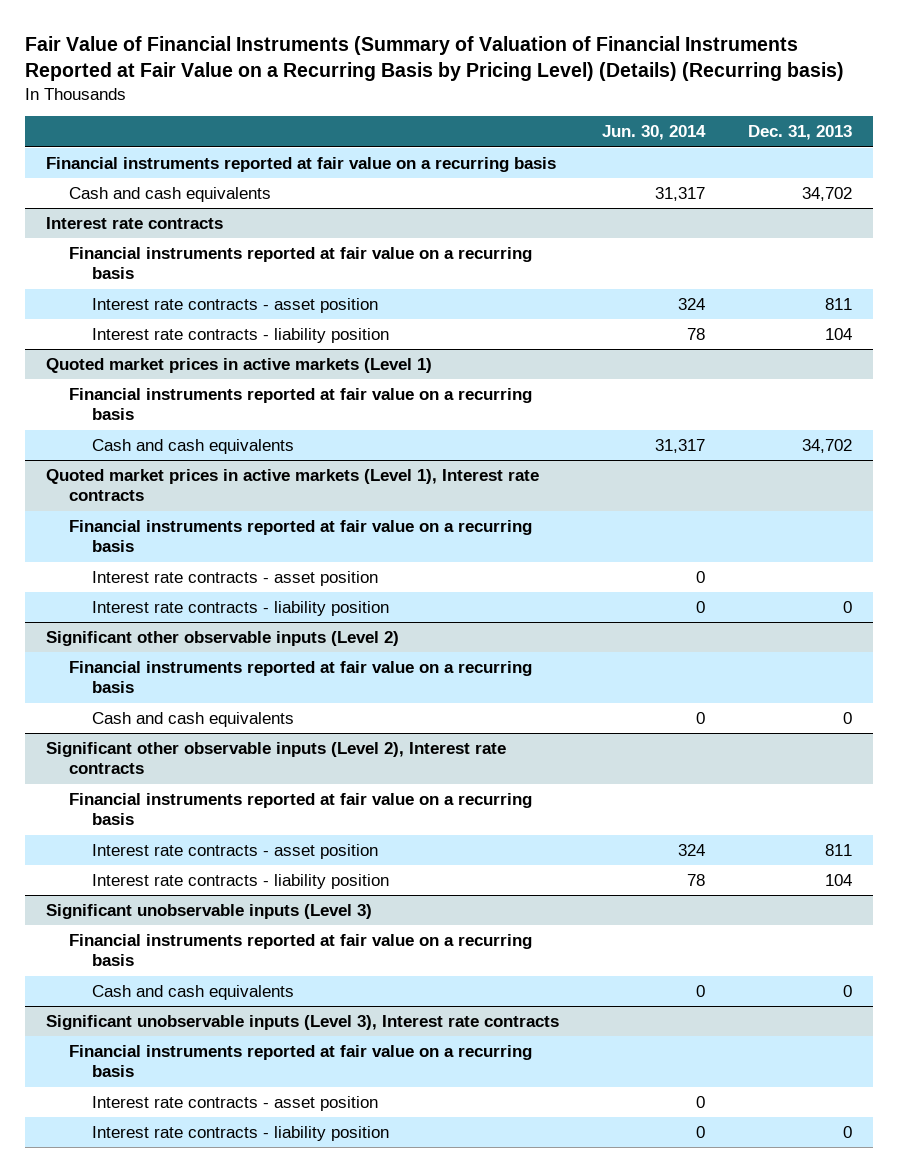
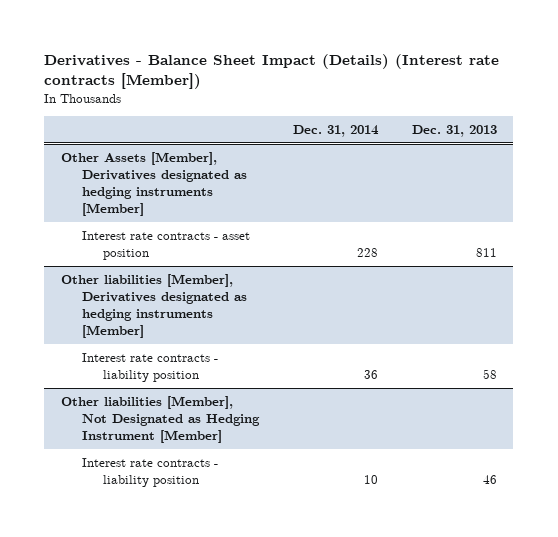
[25,36,845,82] Fair Value of Financial Instruments (Summary of Valuation of Financial Instruments Reported at Fair Value on a Recurring Basis by Pricing Level) (Details) (Recurring basis) -> [44,53,500,90] Derivatives - Balance Sheet Impact (Details) (Interest rate contracts [Member])
[602,125,707,141] Jun. 30, 2014 -> none
none -> [292,124,379,137] Dec. 31, 2014
[46,156,557,172] Financial instruments reported at fair value on a recurring basis -> none
[69,186,272,202] Cash and cash equivalents -> none
[46,216,224,229] Interest rate contracts -> none
[69,246,533,280] Financial instruments reported at fair value on a recurring basis -> none
[92,297,379,313] Interest rate contracts - asset position -> none
[92,327,390,343] Interest rate contracts - liability position -> none
[46,357,433,373] Quoted market prices in active markets (Level 1) -> none
[69,387,533,421] Financial instruments reported at fair value on a recurring basis -> none
[92,438,295,454] Cash and cash equivalents -> none
[46,468,540,502] Quoted market prices in active markets (Level 1), Interest rate contracts -> none
[69,519,533,553] Financial instruments reported at fair value on a recurring basis -> none
[92,570,379,586] Interest rate contracts - asset position -> none
[92,600,390,616] Interest rate contracts - liability position -> none
[46,630,400,646] Significant other observable inputs (Level 2) -> none
[69,660,533,694] Financial instruments reported at fair value on a recurring basis -> none
[92,711,295,727] Cash and cash equivalents -> none
[46,741,507,775] Significant other observable inputs (Level 2), Interest rate contracts -> none
[69,792,533,826] Financial instruments reported at fair value on a recurring basis -> none
none -> [61,151,247,216] Other Assets [Member], Derivatives designated as hedging instruments [Member]
[46,903,373,919] Significant unobservable inputs (Level 3) -> none
[69,933,533,967] Financial instruments reported at fair value on a recurring basis -> none
[92,984,295,1000] Cash and cash equivalents -> none
[46,1014,560,1030] Significant unobservable inputs (Level 3), Interest rate contracts -> none
[69,1044,533,1078] Financial instruments reported at fair value on a recurring basis -> none
[92,1095,379,1111] Interest rate contracts - asset position -> none
none -> [61,273,247,338] Other liabilities [Member], Derivatives designated as hedging instruments [Member]
[824,873,852,886] 104 -> [482,368,497,379] 58
none -> [61,395,260,443] Other liabilities [Member], Not Designated as Hedging Instrument [Member]
[842,1125,852,1138] 0 -> [482,474,497,484] 46

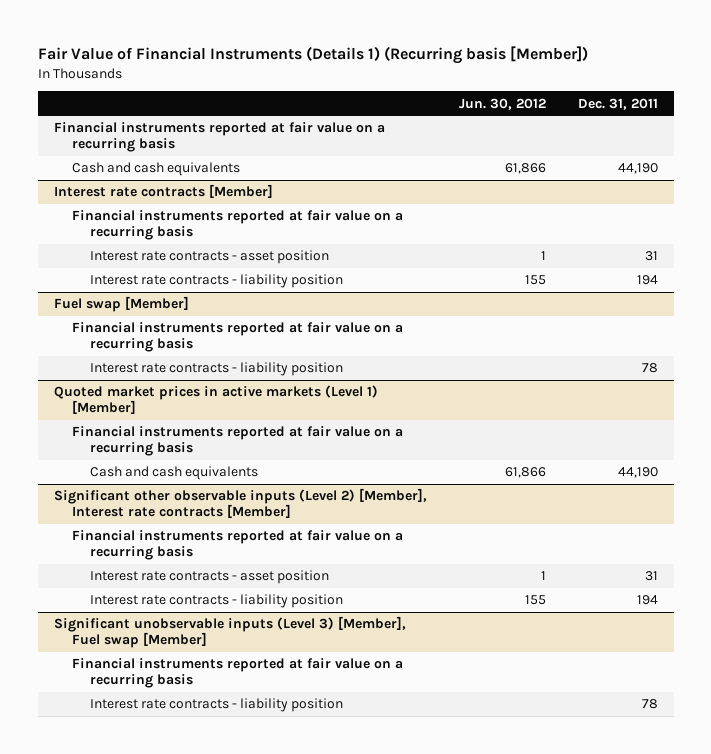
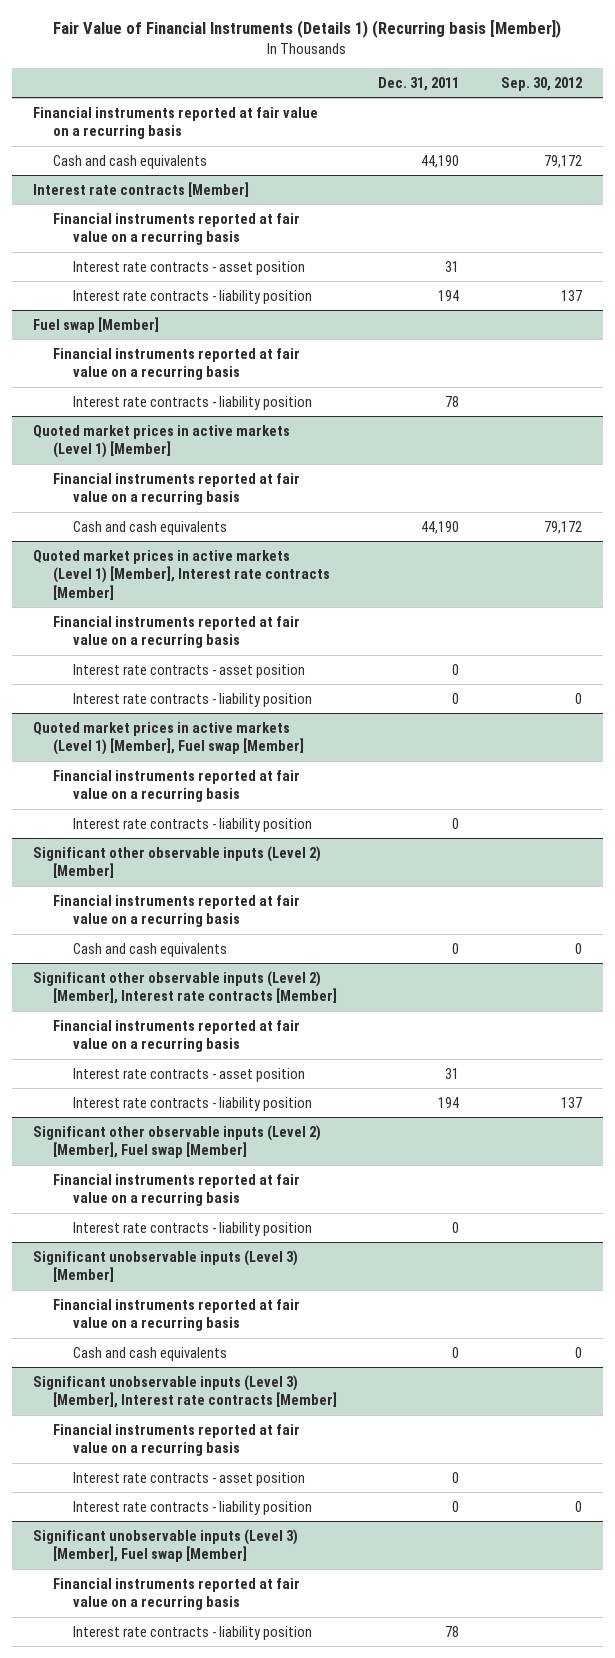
[458,97,546,110] Jun. 30, 2012 -> none
none -> [500,76,582,91] Sep. 30, 2012
none -> [32,549,330,600] Quoted market prices in active markets (Level 1) [Member], Interest rate contracts [Member]
none -> [52,615,300,649] Financial instruments reported at fair value on a recurring basis
none -> [72,663,305,678] Interest rate contracts - asset position
none -> [72,692,312,707] Interest rate contracts - liability position
none -> [32,721,304,756] Quoted market prices in active markets (Level 1) [Member], Fuel swap [Member]
none -> [52,769,300,803] Financial instruments reported at fair value on a recurring basis
none -> [72,817,312,832] Interest rate contracts - liability position
none -> [32,845,321,879] Significant other observable inputs (Level 2) [Member]
none -> [52,894,300,928] Financial instruments reported at fair value on a recurring basis
none -> [72,942,227,957] Cash and cash equivalents
none -> [32,1124,321,1159] Significant other observable inputs (Level 2) [Member], Fuel swap [Member]
none -> [52,1173,300,1207] Financial instruments reported at fair value on a recurring basis
none -> [72,1221,312,1236] Interest rate contracts - liability position
none -> [32,1249,298,1283] Significant unobservable inputs (Level 3) [Member]
none -> [52,1298,300,1332] Financial instruments reported at fair value on a recurring basis
none -> [72,1346,227,1361] Cash and cash equivalents
none -> [32,1374,337,1409] Significant unobservable inputs (Level 3) [Member], Interest rate contracts [Member]
none -> [52,1423,300,1457] Financial instruments reported at fair value on a recurring basis
none -> [72,1471,305,1486] Interest rate contracts - asset position
none -> [72,1500,312,1515] Interest rate contracts - liability position

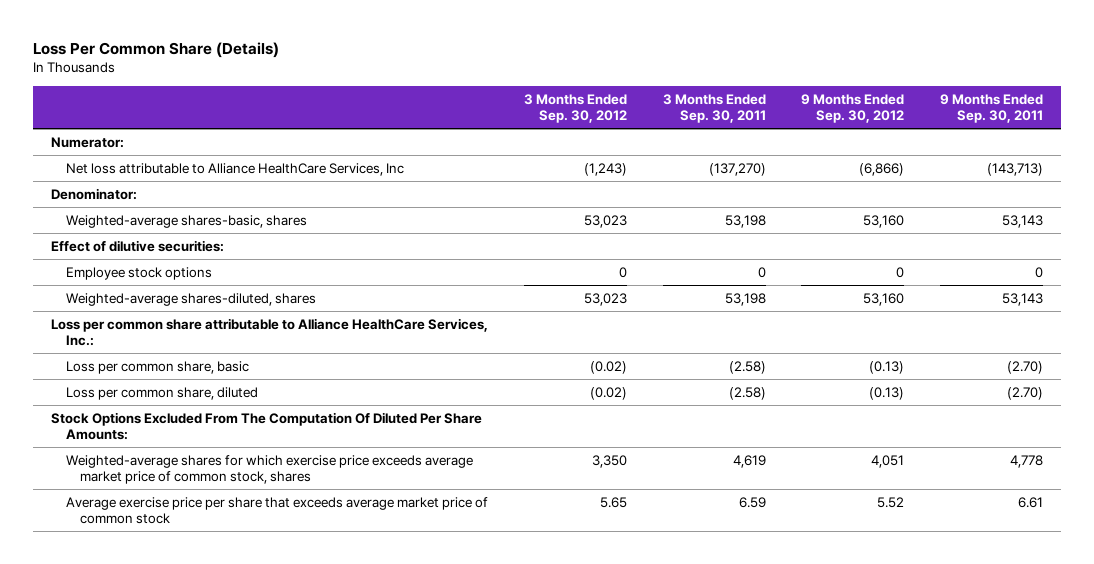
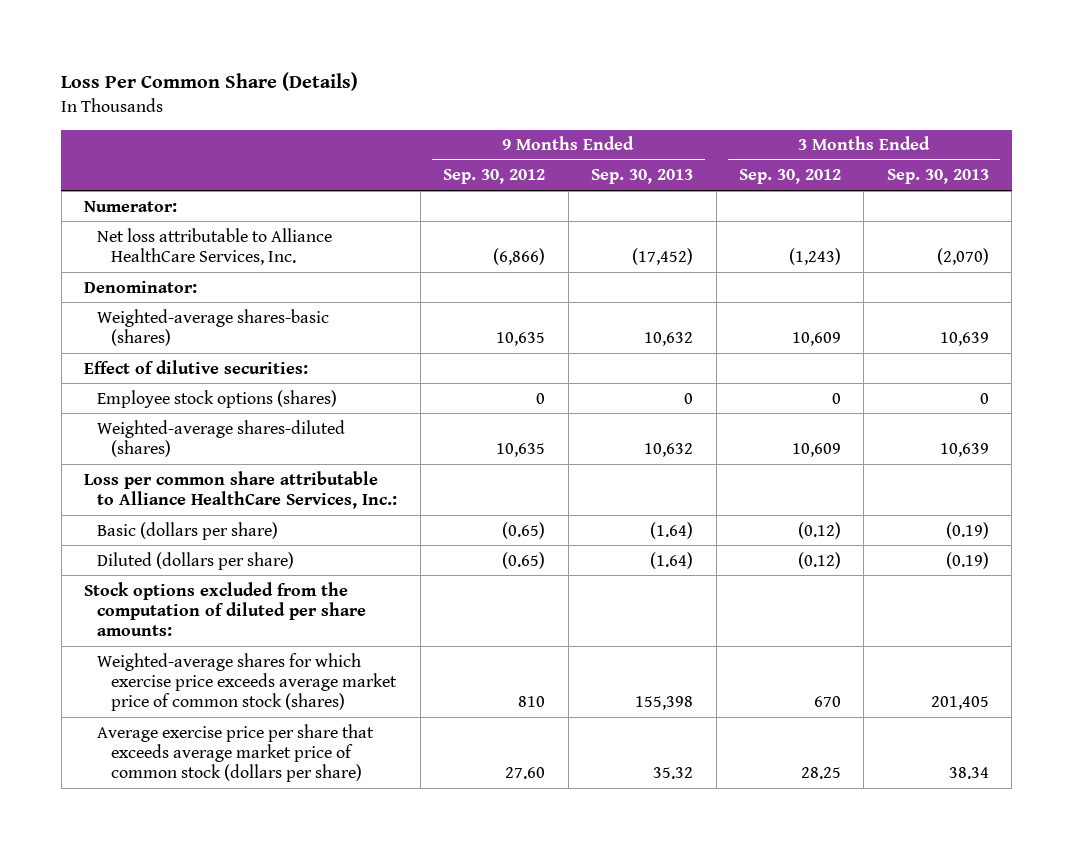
[662,93,766,124] 3 Months Ended Sep. 30, 2011 -> none
[940,93,1044,124] 9 Months Ended Sep. 30, 2011 -> none
none -> [591,169,694,185] Sep. 30, 2013
none -> [886,169,989,185] Sep. 30, 2013
[65,162,404,176] Net loss attributable to Alliance HealthCare Services, Inc -> [97,227,333,265] Net loss attributable to Alliance HealthCare Services, Inc.
[65,214,307,228] Weighted-average shares-basic, shares -> [97,308,330,346] Weighted-average shares-basic (shares)
[583,214,627,228] 53,023 -> [792,331,842,346] 10,609
[863,214,905,228] 53,160 -> [496,331,546,346] 10,635
[65,266,212,280] Employee stock options -> [97,389,338,408] Employee stock options (shares)
[65,292,316,306] Weighted-average shares-diluted, shares -> [97,419,346,457] Weighted-average shares-diluted (shares)
[583,292,627,306] 53,023 -> [792,442,842,457] 10,609
[863,292,905,306] 53,160 -> [496,442,546,457] 10,635
[65,360,249,374] Loss per common share, basic -> [97,521,279,540] Basic (dollars per share)
[589,360,627,374] (0.02) -> [798,521,842,539] (0.12)
[869,360,905,374] (0.13) -> [502,521,546,539] (0.65)
[65,386,258,400] Loss per common share, diluted -> [97,551,295,570] Diluted (dollars per share)
[589,386,627,400] (0.02) -> [798,551,842,569] (0.12)
[869,386,905,400] (0.13) -> [502,551,546,569] (0.65)
[50,411,482,441] Stock Options Excluded From The Computation Of Diluted Per Share Amounts: -> [84,581,367,637] Stock options excluded from the computation of diluted per share amounts:
[65,454,473,485] Weighted-average shares for which exercise price exceeds average market price of common stock, shares -> [97,652,397,712] Weighted-average shares for which exercise price exceeds average market price of common stock (shares)
[591,454,627,468] 3,350 -> [814,696,842,708] 670
[871,454,905,468] 4,051 -> [518,696,546,708] 810
[65,496,488,525] Average exercise price per share that exceeds average market price of common stock -> [97,723,375,783] Average exercise price per share that exceeds average market price of common stock (dollars per share)
[599,496,627,508] 5.65 -> [801,767,842,780] 28.25
[877,496,905,508] 5.52 -> [505,767,546,780] 27.60

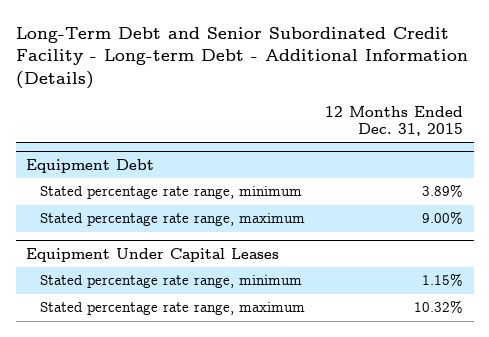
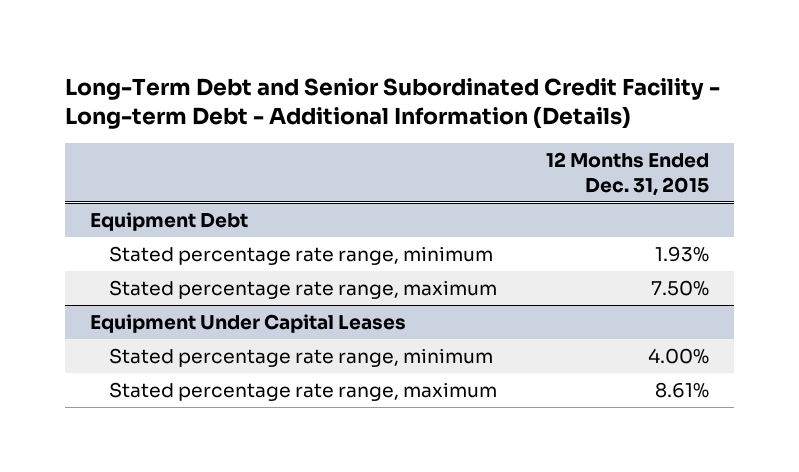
[422,184,464,198] 3.89% -> [655,245,710,262] 1.93%
[422,211,464,225] 9.00% -> [651,279,710,296] 7.50%
[422,273,464,287] 1.15% -> [648,347,710,364] 4.00%
[414,300,464,314] 10.32% -> [655,381,710,398] 8.61%

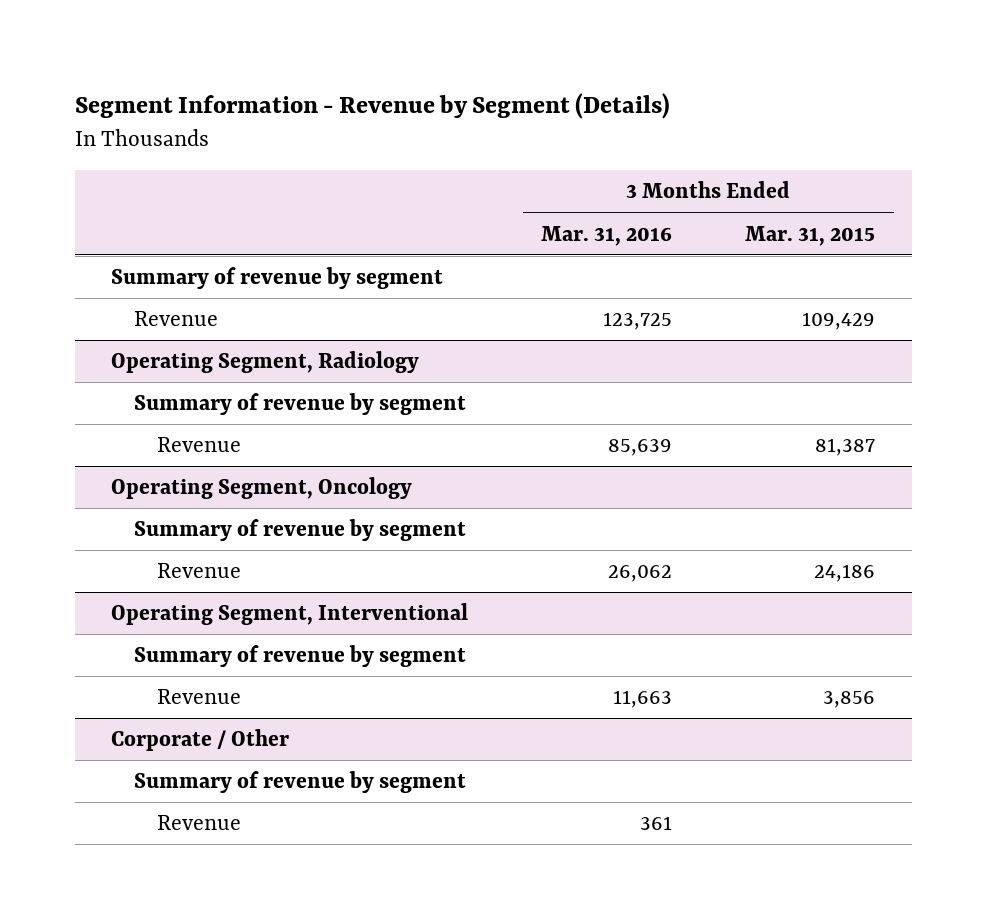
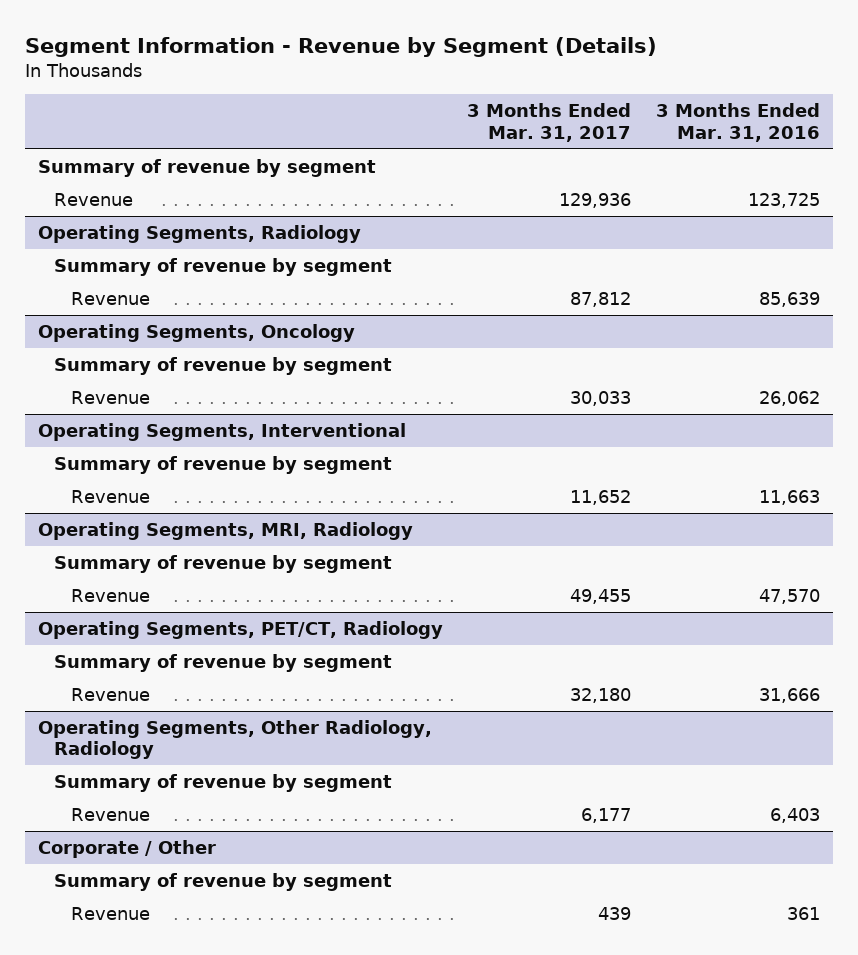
[745,225,876,246] Mar. 31, 2015 -> none
none -> [467,103,632,142] 3 Months Ended Mar. 31, 2017
[111,351,420,374] Operating Segment, Radiology -> [37,225,361,244] Operating Segments, Radiology
[111,477,413,500] Operating Segment, Oncology -> [37,324,355,343] Operating Segments, Oncology
[111,603,469,626] Operating Segment, Interventional -> [37,423,406,442] Operating Segments, Interventional
none -> [37,522,413,541] Operating Segments, MRI, Radiology
none -> [54,555,393,574] Summary of revenue by segment
none -> [70,589,150,603] Revenue
none -> [37,621,443,640] Operating Segments, PET/CT, Radiology
none -> [54,654,393,673] Summary of revenue by segment
none -> [70,688,150,702] Revenue
none -> [37,720,432,760] Operating Segments, Other Radiology, Radiology
none -> [54,774,393,793] Summary of revenue by segment
none -> [70,808,150,822] Revenue

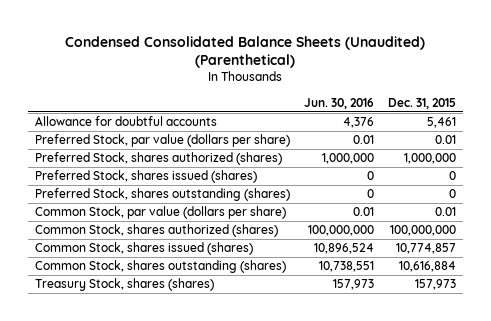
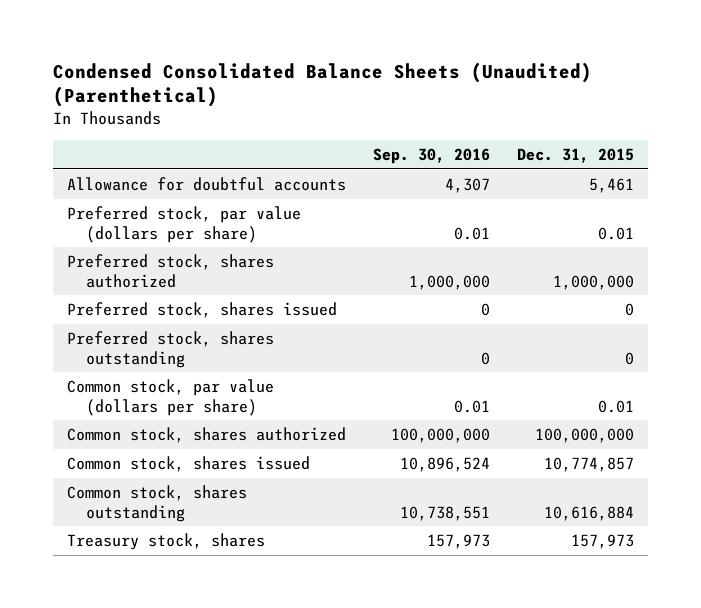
[303,97,374,109] Jun. 30, 2016 -> none
none -> [372,147,490,164] Sep. 30, 2016
[34,134,290,148] Preferred Stock, par value (dollars per share) -> [66,206,301,243] Preferred stock, par value (dollars per share)
[34,152,282,166] Preferred Stock, shares authorized (shares) -> [66,254,274,288] Preferred stock, shares authorized
[34,170,257,184] Preferred Stock, shares issued (shares) -> [66,302,337,319] Preferred stock, shares issued
[34,188,290,202] Preferred Stock, shares outstanding (shares) -> [66,331,274,368] Preferred stock, shares outstanding
[34,206,286,220] Common Stock, par value (dollars per share) -> [66,379,274,416] Common stock, par value (dollars per share)
[34,224,278,238] Common Stock, shares authorized (shares) -> [66,427,346,444] Common stock, shares authorized
[34,242,253,256] Common Stock, shares issued (shares) -> [66,456,310,473] Common stock, shares issued
[34,260,286,274] Common Stock, shares outstanding (shares) -> [66,485,247,522] Common stock, shares outstanding
[34,278,214,292] Treasury Stock, shares (shares) -> [66,533,265,551] Treasury stock, shares

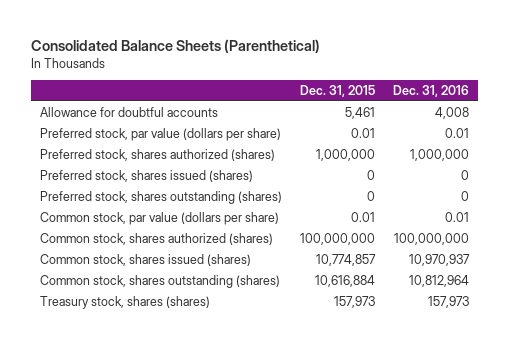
[53,61,593,108] Condensed Consolidated Balance Sheets (Unaudited) (Parenthetical) -> [31,38,321,53] Consolidated Balance Sheets (Parenthetical)
[372,147,490,164] Sep. 30, 2016 -> none
none -> [393,85,470,98] Dec. 31, 2016
[66,254,274,288] Preferred stock, shares authorized -> [40,149,276,162] Preferred stock, shares authorized (shares)
[66,302,337,319] Preferred stock, shares issued -> [40,170,254,183] Preferred stock, shares issued (shares)
[66,331,274,368] Preferred stock, shares outstanding -> [40,191,283,205] Preferred stock, shares outstanding (shares)
[66,427,346,444] Common stock, shares authorized -> [40,233,274,246] Common stock, shares authorized (shares)
[66,456,310,473] Common stock, shares issued -> [40,254,252,267] Common stock, shares issued (shares)
[66,485,247,522] Common stock, shares outstanding -> [40,275,281,289] Common stock, shares outstanding (shares)
[66,533,265,551] Treasury stock, shares -> [40,296,211,310] Treasury stock, shares (shares)

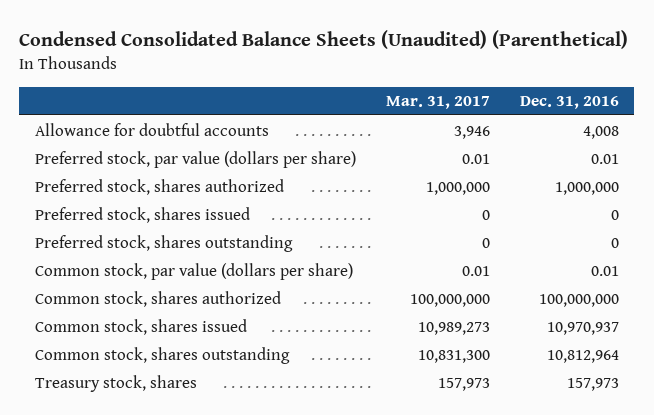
[31,38,321,53] Consolidated Balance Sheets (Parenthetical) -> [19,30,629,50] Condensed Consolidated Balance Sheets (Unaudited) (Parenthetical)
[300,85,376,98] Dec. 31, 2015 -> none
none -> [385,96,490,110] Mar. 31, 2017
[40,149,276,162] Preferred stock, shares authorized (shares) -> [34,178,284,195] Preferred stock, shares authorized
[40,170,254,183] Preferred stock, shares issued (shares) -> [34,206,250,223] Preferred stock, shares issued
[40,191,283,205] Preferred stock, shares outstanding (shares) -> [34,234,293,252] Preferred stock, shares outstanding
[40,233,274,246] Common stock, shares authorized (shares) -> [34,290,281,307] Common stock, shares authorized
[40,254,252,267] Common stock, shares issued (shares) -> [34,318,247,335] Common stock, shares issued
[40,275,281,289] Common stock, shares outstanding (shares) -> [34,346,290,364] Common stock, shares outstanding
[40,296,211,310] Treasury stock, shares (shares) -> [34,374,197,392] Treasury stock, shares

